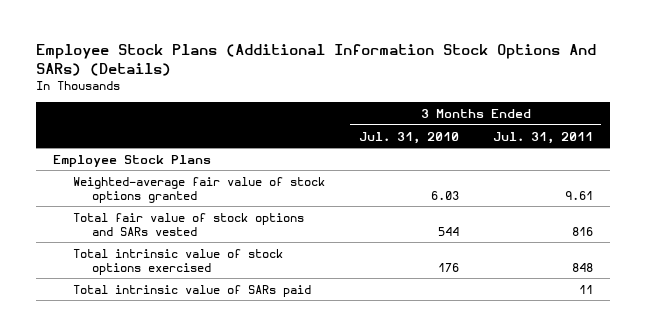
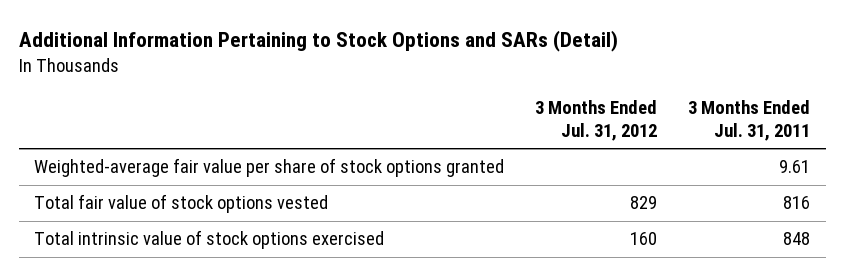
[36,44,597,76] Employee Stock Plans (Additional Information Stock Options And SARs) (Details) -> [18,30,618,53] Additional Information Pertaining to Stock Options and SARs (Detail)
[358,131,459,144] Jul. 31, 2010 -> none
none -> [535,100,658,141] 3 Months Ended Jul. 31, 2012
[53,154,212,167] Employee Stock Plans -> none
[72,176,325,203] Weighted-average fair value of stock options granted -> [34,158,505,178] Weighted-average fair value per share of stock options granted
[72,212,304,236] Total fair value of stock options and SARs vested -> [34,194,329,214] Total fair value of stock options vested
[72,284,311,297] Total intrinsic value of SARs paid -> none

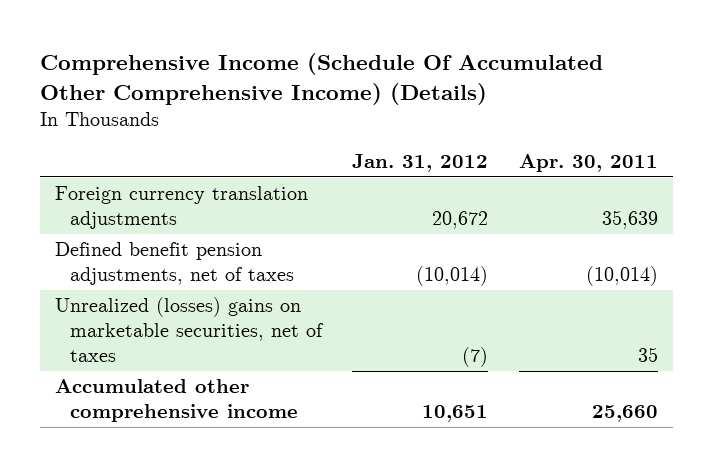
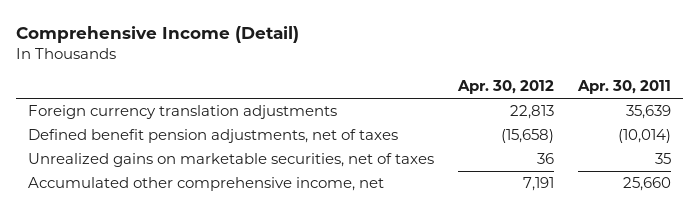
[39,52,603,105] Comprehensive Income (Schedule Of Accumulated Other Comprehensive Income) (Details) -> [15,25,299,43] Comprehensive Income (Detail)
[352,153,489,172] Jan. 31, 2012 -> none
none -> [456,80,554,95] Apr. 30, 2012
[55,297,324,362] Unrealized (losses) gains on marketable securities, net of taxes -> [27,153,434,168] Unrealized gains on marketable securities, net of taxes
[55,379,298,423] Accumulated other comprehensive income -> [27,177,384,192] Accumulated other comprehensive income, net

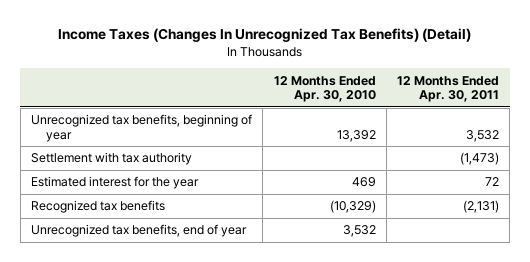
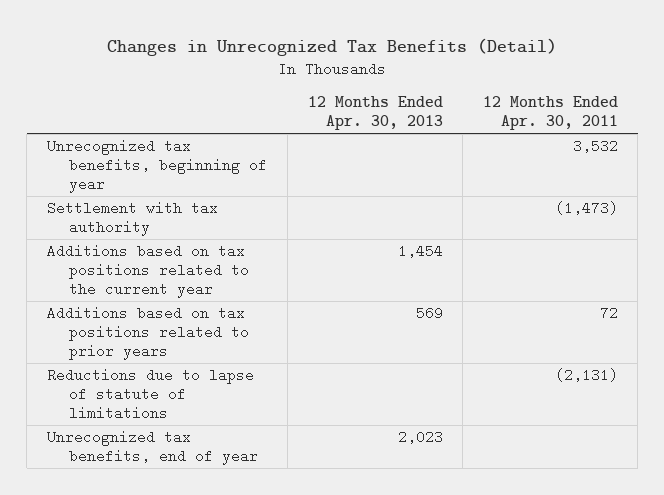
[58,28,472,43] Income Taxes (Changes In Unrecognized Tax Benefits) (Detail) -> [107,37,558,56] Changes in Unrecognized Tax Benefits (Detail)
[273,75,376,103] 12 Months Ended Apr. 30, 2010 -> none
none -> [307,96,443,131] 12 Months Ended Apr. 30, 2013
[31,176,200,190] Estimated interest for the year -> none
none -> [46,243,250,298] Additions based on tax positions related to the current year
none -> [46,305,250,360] Additions based on tax positions related to prior years
[31,200,166,214] Recognized tax benefits -> [46,367,254,420] Reductions due to lapse of statute of limitations

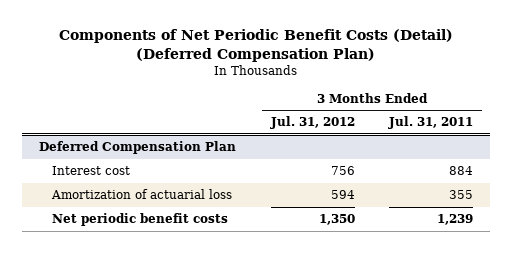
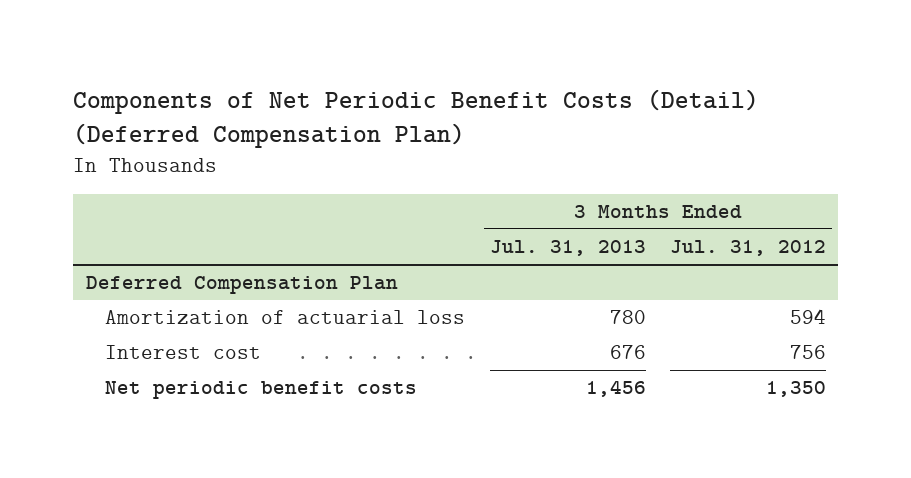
[387,116,473,130] Jul. 31, 2011 -> none
none -> [489,240,646,257] Jul. 31, 2013
[52,166,131,176] Interest cost -> [105,345,262,360] Interest cost

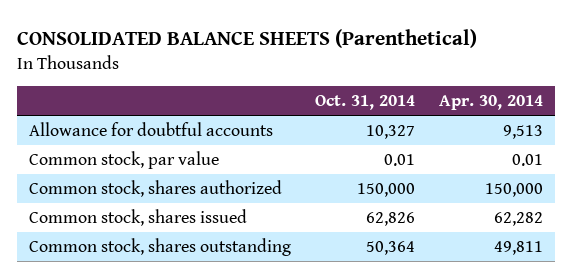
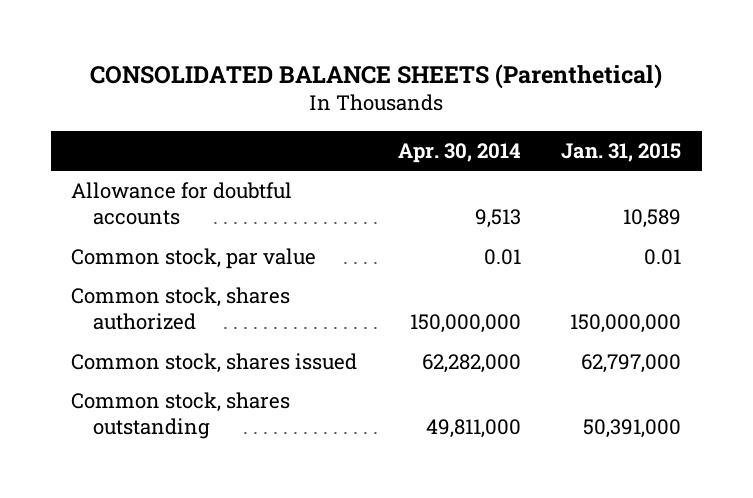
[315,95,416,111] Oct. 31, 2014 -> none
none -> [561,142,682,162] Jan. 31, 2015
[485,182,544,197] 150,000 -> [409,314,521,334] 150,000,000
[494,211,544,226] 62,282 -> [421,354,521,374] 62,282,000
[494,240,544,255] 49,811 -> [425,419,521,439] 49,811,000

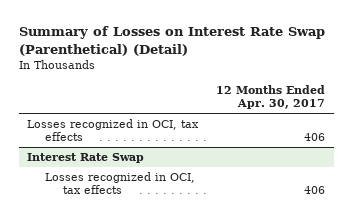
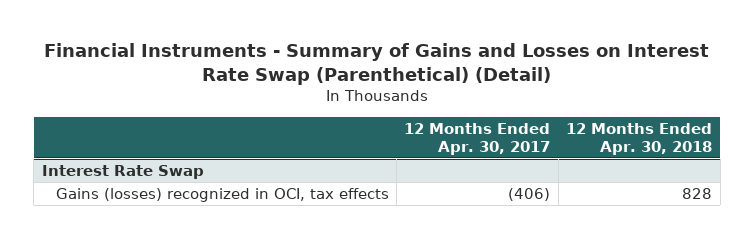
[18,26,325,56] Summary of Losses on Interest Rate Swap (Parenthetical) (Detail) -> [43,43,709,85] Financial Instruments - Summary of Gains and Losses on Interest Rate Swap (Parenthetical) (Detail)
none -> [566,123,713,155] 12 Months Ended Apr. 30, 2018
[27,119,200,142] Losses recognized in OCI, tax effects -> none
[45,172,196,195] Losses recognized in OCI, tax effects -> [55,188,389,203] Gains (losses) recognized in OCI, tax effects
[304,186,326,195] 406 -> [508,188,551,202] (406)

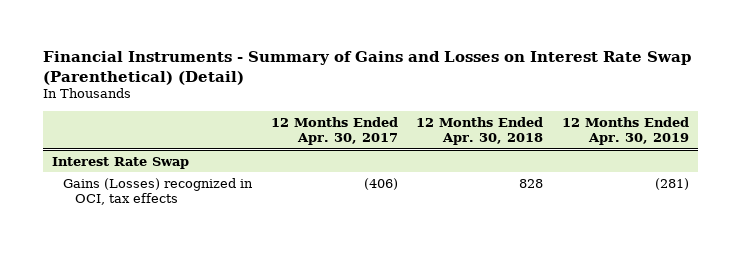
none -> [561,116,689,146] 12 Months Ended Apr. 30, 2019
[55,188,389,203] Gains (losses) recognized in OCI, tax effects -> [63,177,254,206] Gains (Losses) recognized in OCI, tax effects

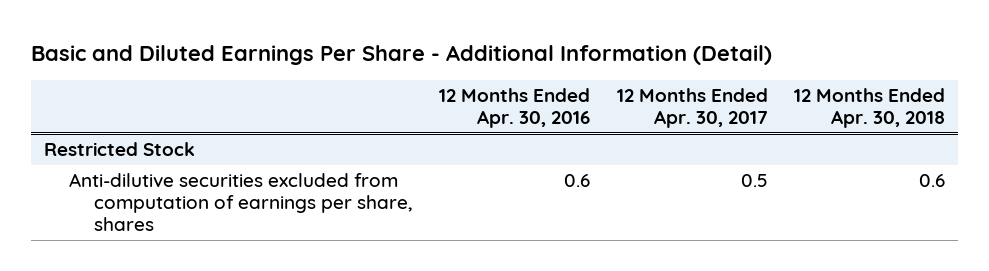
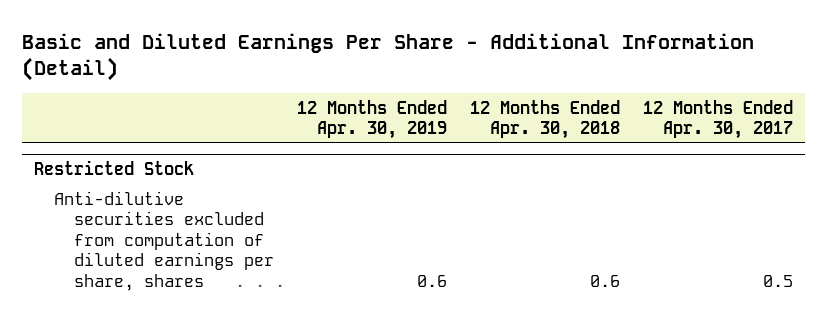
[439,87,591,128] 12 Months Ended Apr. 30, 2016 -> none
none -> [296,99,447,140] 12 Months Ended Apr. 30, 2019
[69,173,414,232] Anti-dilutive securities excluded from computation of earnings per share, shares -> [53,190,274,291] Anti-dilutive securities excluded from computation of diluted earnings per share, shares

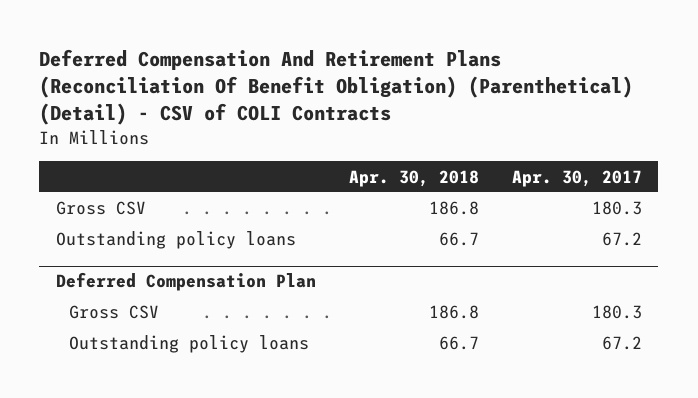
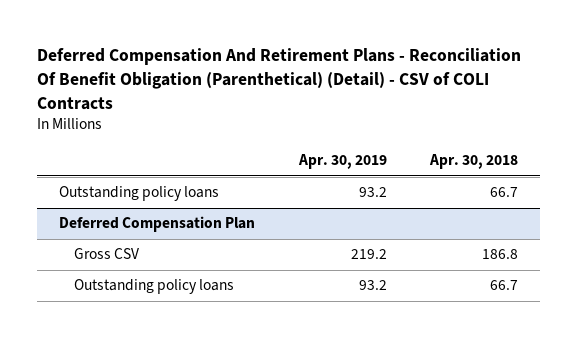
[39,49,634,126] Deferred Compensation And Retirement Plans (Reconciliation Of Benefit Obligation) (Parenthetical) (Detail) - CSV of COLI Contracts -> [37,48,522,110] Deferred Compensation And Retirement Plans - Reconciliation Of Benefit Obligation (Parenthetical) (Detail) - CSV of COLI Contracts
[511,169,642,187] Apr. 30, 2017 -> none
none -> [297,154,387,170] Apr. 30, 2019
[55,201,146,216] Gross CSV -> none

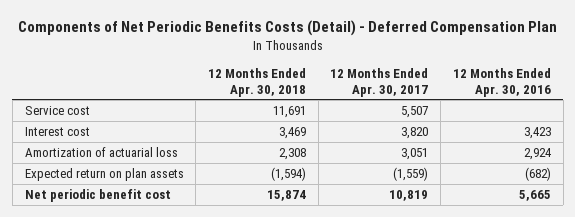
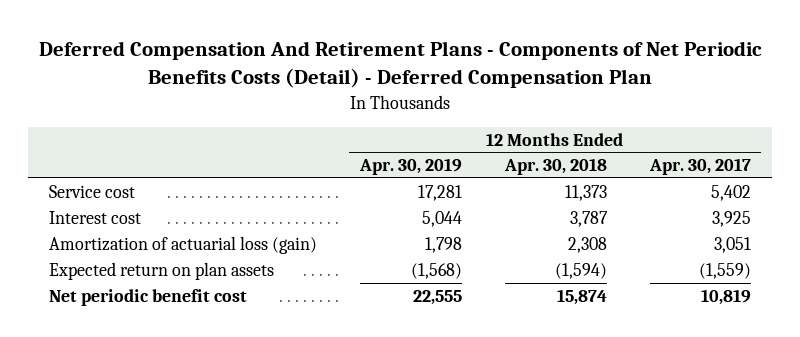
[17,20,557,37] Components of Net Periodic Benefits Costs (Detail) - Deferred Compensation Plan -> [38,41,762,89] Deferred Compensation And Retirement Plans - Components of Net Periodic Benefits Costs (Detail) - Deferred Compensation Plan
[452,67,551,97] 12 Months Ended Apr. 30, 2016 -> none
none -> [359,158,463,176] Apr. 30, 2019
[272,105,306,118] 11,691 -> [564,184,607,201] 11,373
[401,105,429,118] 5,507 -> [710,184,751,201] 5,402
[278,126,306,139] 3,469 -> [569,210,608,227] 3,787
[401,126,429,139] 3,820 -> [711,210,751,227] 3,925
[24,146,178,157] Amortization of actuarial loss -> [49,235,318,254] Amortization of actuarial loss (gain)

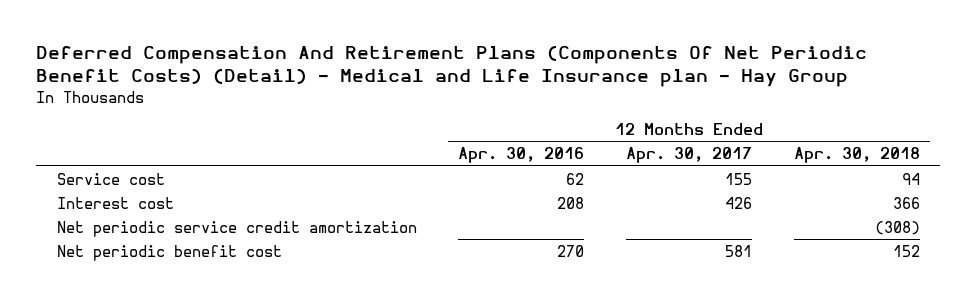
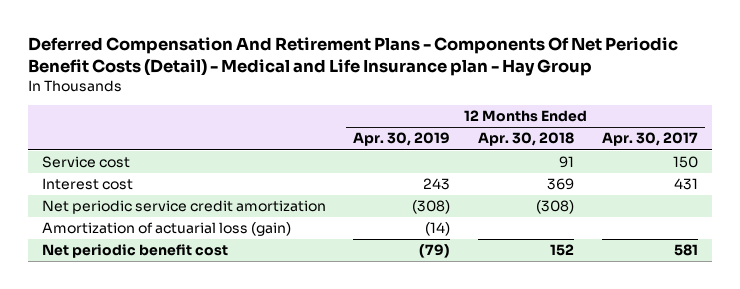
[35,45,867,88] Deferred Compensation And Retirement Plans (Components Of Net Periodic Benefit Costs) (Detail) - Medical and Life Insurance plan - Hay Group -> [27,36,678,76] Deferred Compensation And Retirement Plans - Components Of Net Periodic Benefit Costs (Detail) - Medical and Life Insurance plan - Hay Group
[458,147,585,164] Apr. 30, 2016 -> none
none -> [353,132,451,147] Apr. 30, 2019
[724,172,752,185] 155 -> [672,156,698,169] 150
[901,172,920,185] 94 -> [559,156,575,169] 91
[724,196,752,209] 426 -> [673,178,698,191] 431
[892,196,920,209] 366 -> [547,178,575,191] 369
none -> [41,222,291,237] Amortization of actuarial loss (gain)

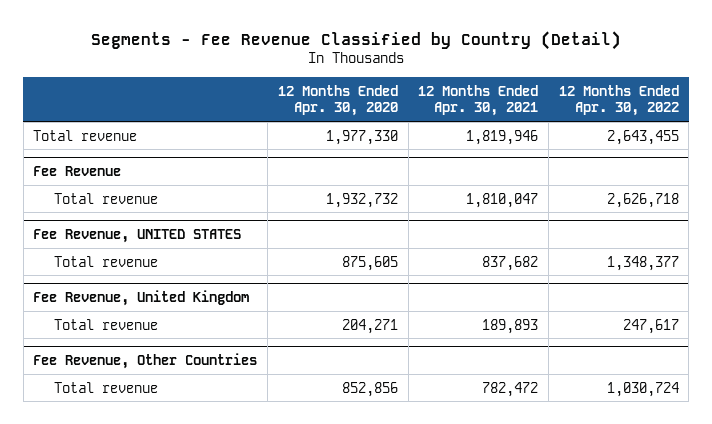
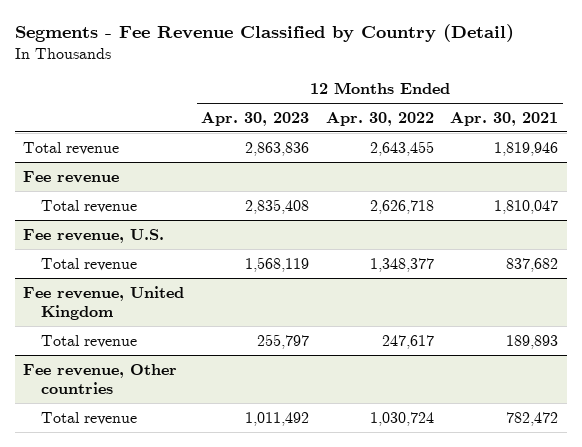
[277,84,398,117] 12 Months Ended Apr. 30, 2020 -> none
none -> [200,111,309,126] Apr. 30, 2023
[33,165,122,176] Fee Revenue -> [23,170,120,183] Fee revenue
[33,228,242,243] Fee Revenue, UNITED STATES -> none
none -> [23,228,165,243] Fee revenue, U.S.
[33,289,250,306] Fee Revenue, United Kingdom -> [23,285,185,320] Fee revenue, United Kingdom
[33,352,258,369] Fee Revenue, Other Countries -> [23,363,178,394] Fee revenue, Other countries

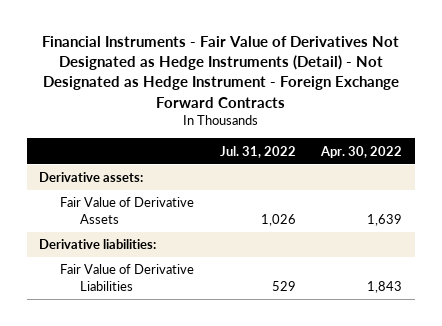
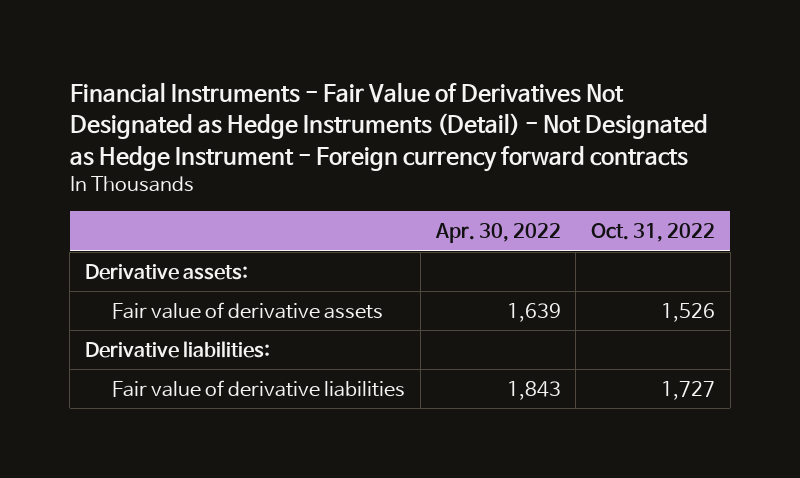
[41,35,399,108] Financial Instruments - Fair Value of Derivatives Not Designated as Hedge Instruments (Detail) - Not Designated as Hedge Instrument - Foreign Exchange Forward Contracts -> [69,82,708,172] Financial Instruments - Fair Value of Derivatives Not Designated as Hedge Instruments (Detail) - Not Designated as Hedge Instrument - Foreign currency forward contracts
[219,145,296,158] Jul. 31, 2022 -> none
none -> [591,223,716,243] Oct. 31, 2022
[59,197,194,225] Fair Value of Derivative Assets -> [112,301,384,319] Fair value of derivative assets
[59,264,194,292] Fair Value of Derivative Liabilities -> [112,379,406,397] Fair value of derivative liabilities

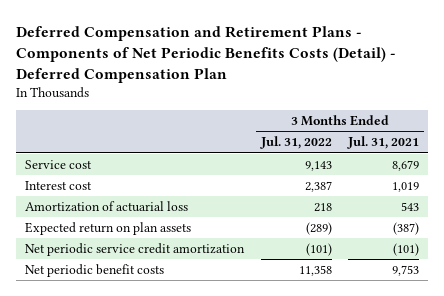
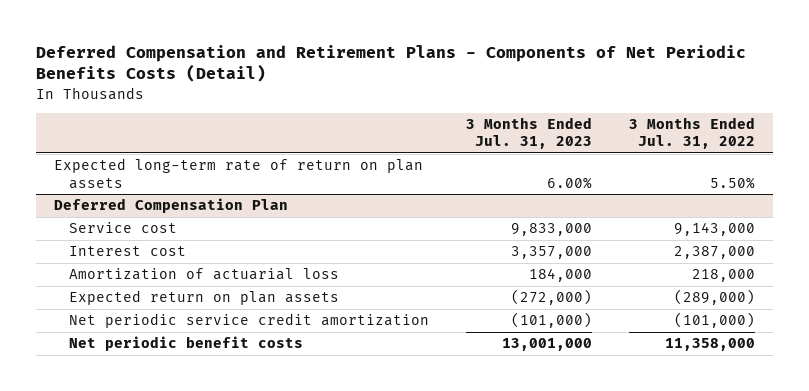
[16,26,397,83] Deferred Compensation and Retirement Plans - Components of Net Periodic Benefits Costs (Detail) - Deferred Compensation Plan -> [35,44,746,83] Deferred Compensation and Retirement Plans - Components of Net Periodic Benefits Costs (Detail)
[347,136,420,150] Jul. 31, 2021 -> none
none -> [465,117,592,150] 3 Months Ended Jul. 31, 2023
none -> [54,158,424,189] Expected long-term rate of return on plan assets
none -> [54,198,289,214] Deferred Compensation Plan
[304,160,332,171] 9,143 -> [673,222,755,237] 9,143,000
[304,180,332,192] 2,387 -> [673,246,755,260] 2,387,000
[313,202,332,212] 218 -> [691,269,755,283] 218,000
[305,221,332,235] (289) -> [673,289,755,306] (289,000)
[305,242,332,256] (101) -> [673,312,755,329] (101,000)
[298,264,332,276] 11,358 -> [664,338,755,352] 11,358,000

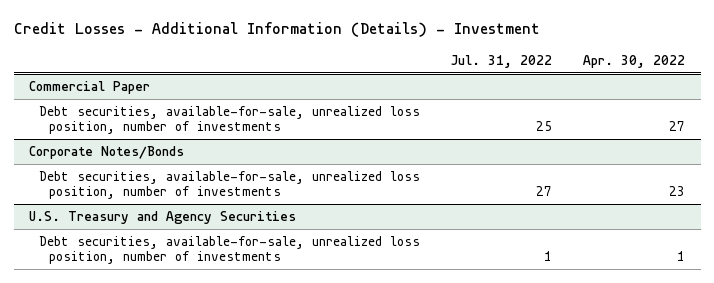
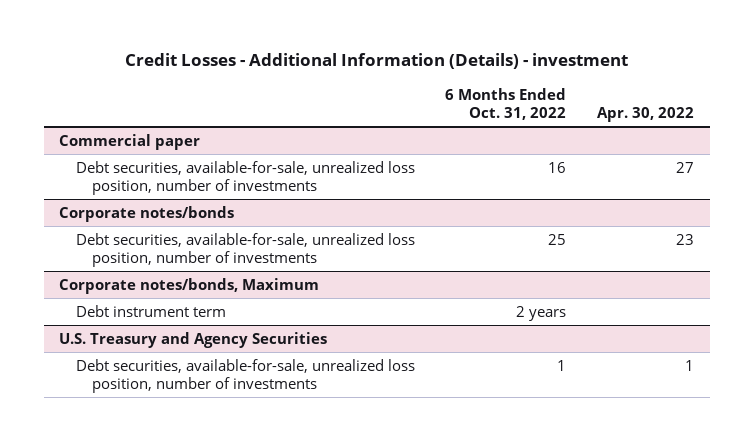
[13,22,540,38] Credit Losses - Additional Information (Details) - Investment -> [124,53,628,70] Credit Losses - Additional Information (Details) - investment
[451,54,553,68] Jul. 31, 2022 -> none
none -> [445,88,567,120] 6 Months Ended Oct. 31, 2022
[29,81,151,95] Commercial Paper -> [58,133,200,150] Commercial paper
[29,146,185,160] Corporate Notes/Bonds -> [58,205,234,222] Corporate notes/bonds
none -> [58,277,319,294] Corporate notes/bonds, Maximum
none -> [75,304,226,317] Debt instrument term

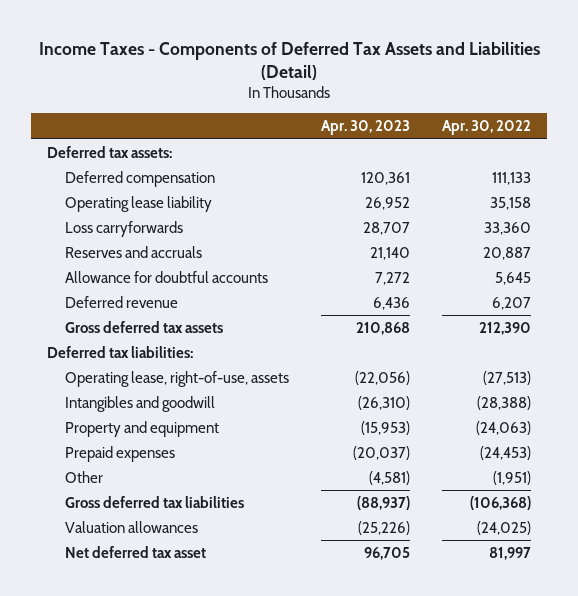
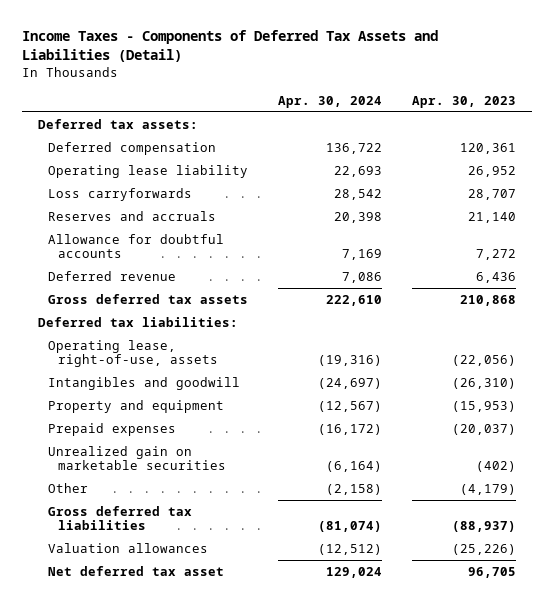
[441,120,531,136] Apr. 30, 2022 -> none
none -> [278,95,383,108] Apr. 30, 2024
none -> [47,445,227,471] Unrealized gain on marketable securities
[368,470,410,485] (4,581) -> [460,483,517,495] (4,179)

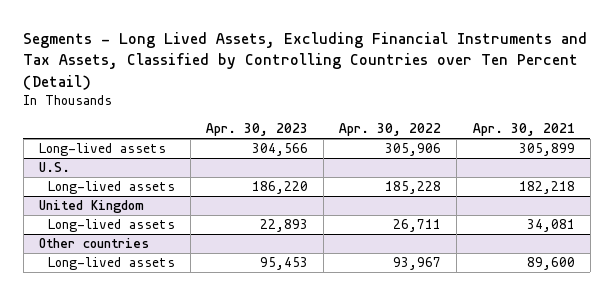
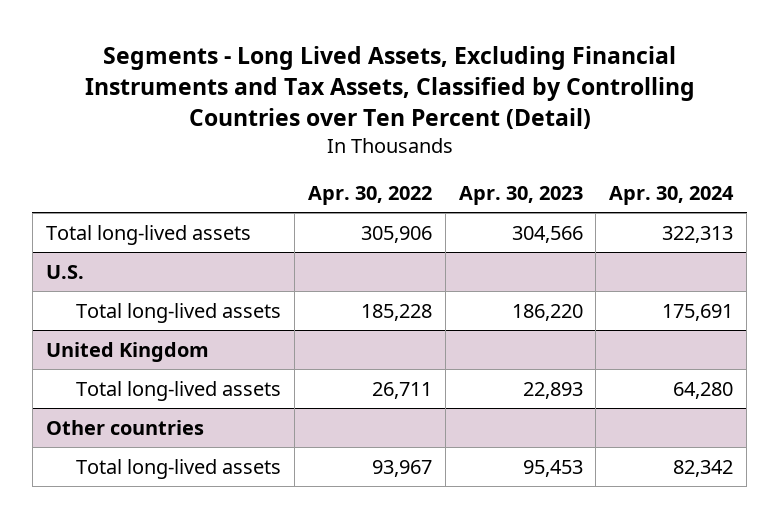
[472,123,575,137] Apr. 30, 2021 -> none
none -> [609,185,735,205] Apr. 30, 2024
[38,143,166,157] Long-lived assets -> [45,224,251,245] Total long-lived assets
[48,181,176,195] Long-lived assets -> [76,302,282,323] Total long-lived assets
[48,219,176,233] Long-lived assets -> [76,380,282,401] Total long-lived assets
[48,257,176,271] Long-lived assets -> [76,458,282,479] Total long-lived assets

